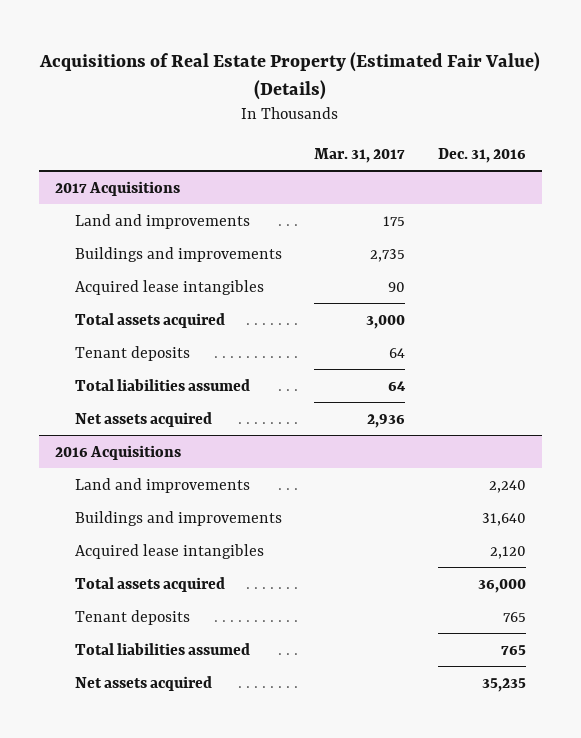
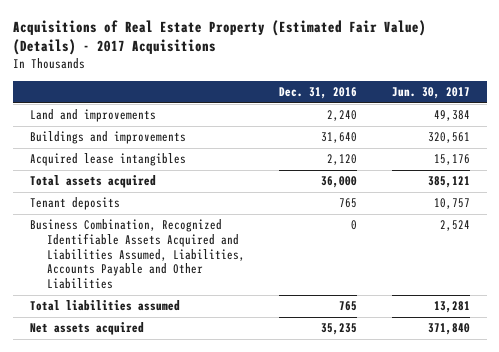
[39,51,541,100] Acquisitions of Real Estate Property (Estimated Fair Value) (Details) -> [12,19,426,56] Acquisitions of Real Estate Property (Estimated Fair Value) (Details) - 2017 Acquisitions
[314,148,406,164] Mar. 31, 2017 -> none
none -> [391,87,470,100] Jun. 30, 2017
[54,180,180,196] 2017 Acquisitions -> none
[74,213,250,229] Land and improvements -> none
[74,246,282,262] Buildings and improvements -> none
[74,279,264,295] Acquired lease intangibles -> none
[74,312,225,328] Total assets acquired -> none
[74,345,190,361] Tenant deposits -> none
[74,378,250,391] Total liabilities assumed -> none
[74,411,212,427] Net assets acquired -> none
[54,444,181,460] 2016 Acquisitions -> none
none -> [29,219,246,289] Business Combination, Recognized Identifiable Assets Acquired and Liabilities Assumed, Liabilities, Accounts Payable and Other Liabilities

